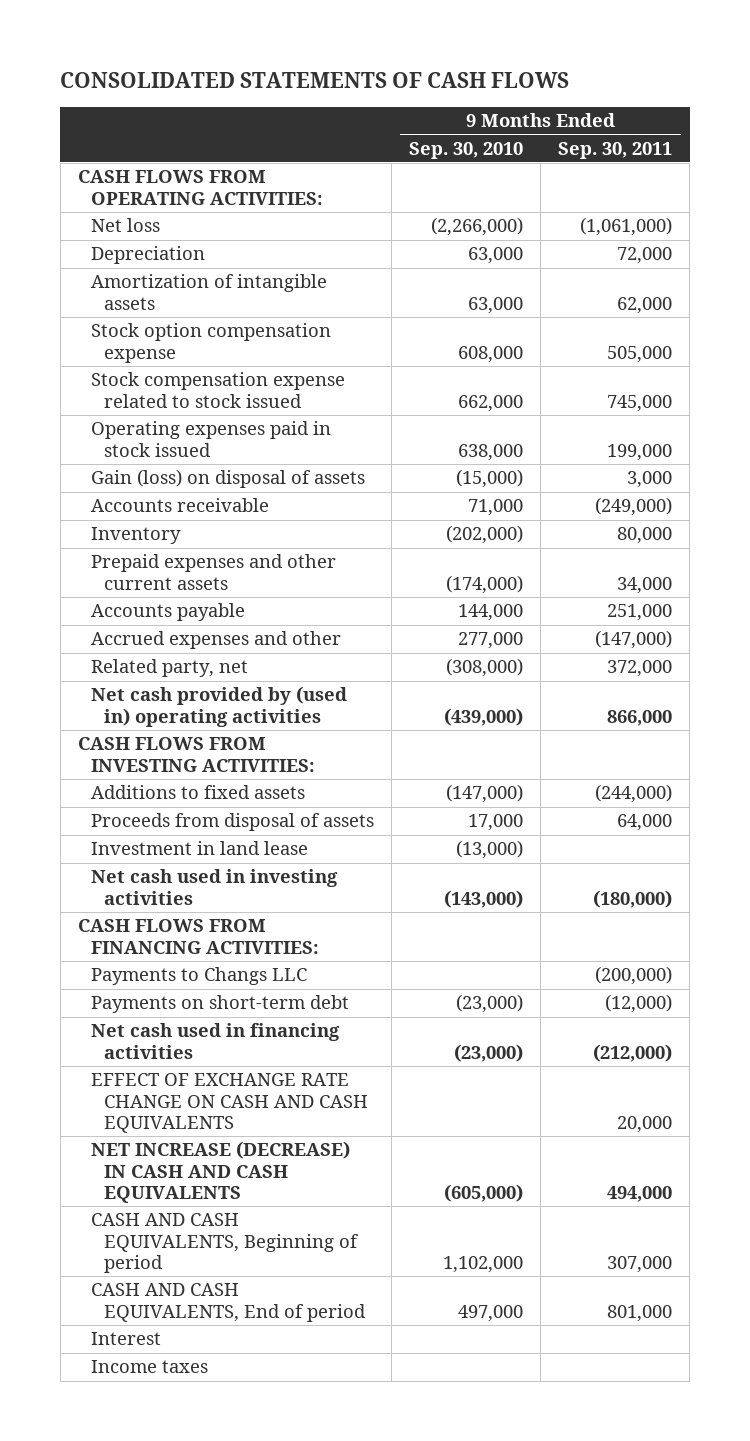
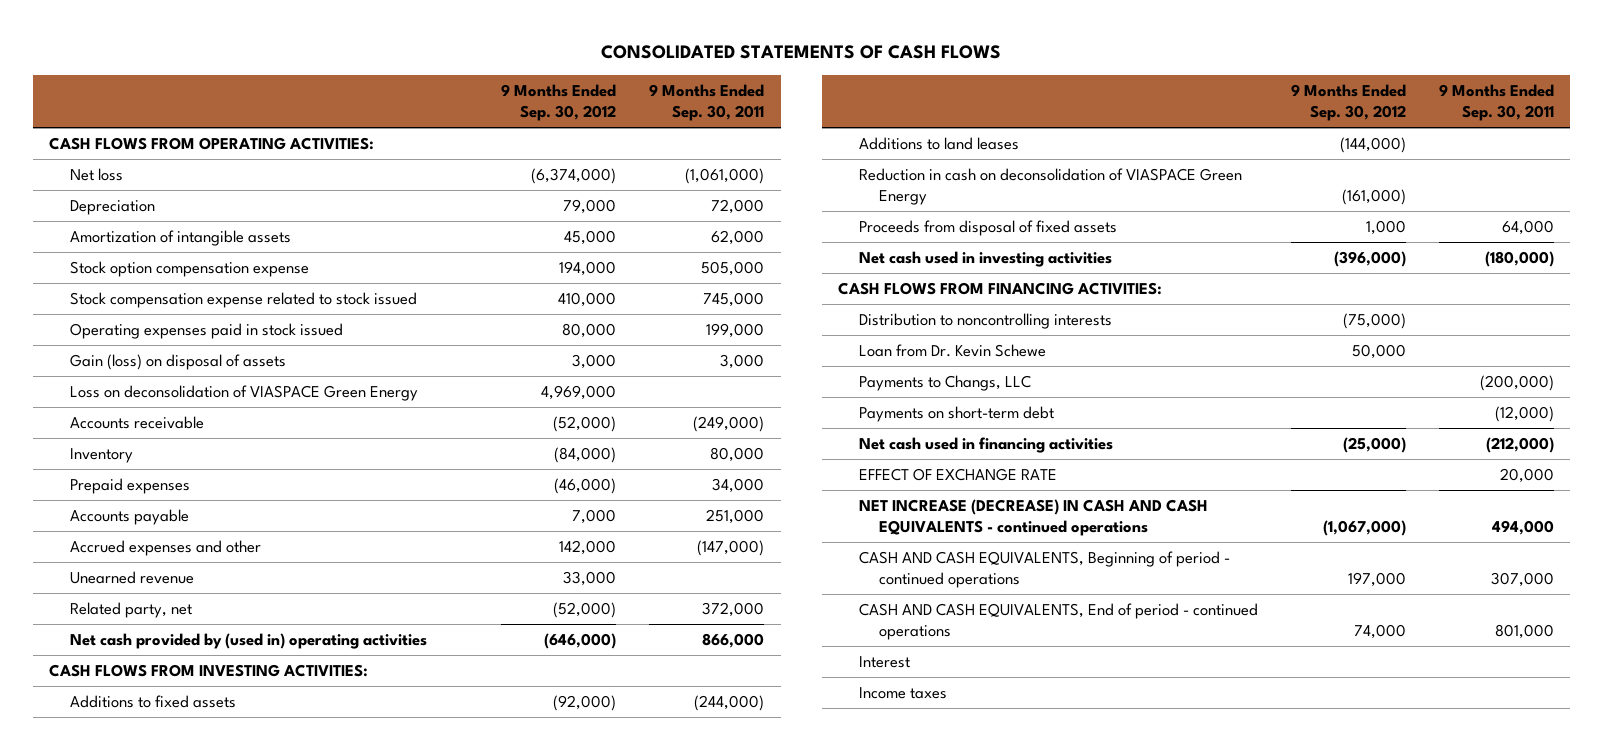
[409,141,524,159] Sep. 30, 2010 -> none
none -> [501,84,617,122] 9 Months Ended Sep. 30, 2012
none -> [69,385,418,402] Loss on deconsolidation of VIASPACE Green Energy
[91,554,337,590] Prepaid expenses and other current assets -> [69,478,190,495] Prepaid expenses
none -> [69,571,194,585] Unearned revenue
[91,841,309,856] Investment in land lease -> none
none -> [858,137,1019,151] Additions to land leases
none -> [858,168,1242,206] Reduction in cash on deconsolidation of VIASPACE Green Energy
[91,813,375,832] Proceeds from disposal of assets -> [858,220,1117,237] Proceeds from disposal of fixed assets
none -> [858,313,1112,330] Distribution to noncontrolling interests
none -> [858,344,1046,358] Loan from Dr. Kevin Schewe
[91,967,308,986] Payments to Changs LLC -> [858,375,1031,392] Payments to Changs, LLC
[91,1073,369,1133] EFFECT OF EXCHANGE RATE CHANGE ON CASH AND CASH EQUIVALENTS -> [858,468,1057,482] EFFECT OF EXCHANGE RATE
[91,1141,351,1203] NET INCREASE (DECREASE) IN CASH AND CASH EQUIVALENTS -> [858,499,1208,537] NET INCREASE (DECREASE) IN CASH AND CASH EQUIVALENTS - continued operations
[91,1213,360,1273] CASH AND CASH EQUIVALENTS, Beginning of period -> [858,551,1230,589] CASH AND CASH EQUIVALENTS, Beginning of period - continued operations
[91,1283,367,1322] CASH AND CASH EQUIVALENTS, End of period -> [858,603,1258,641] CASH AND CASH EQUIVALENTS, End of period - continued operations

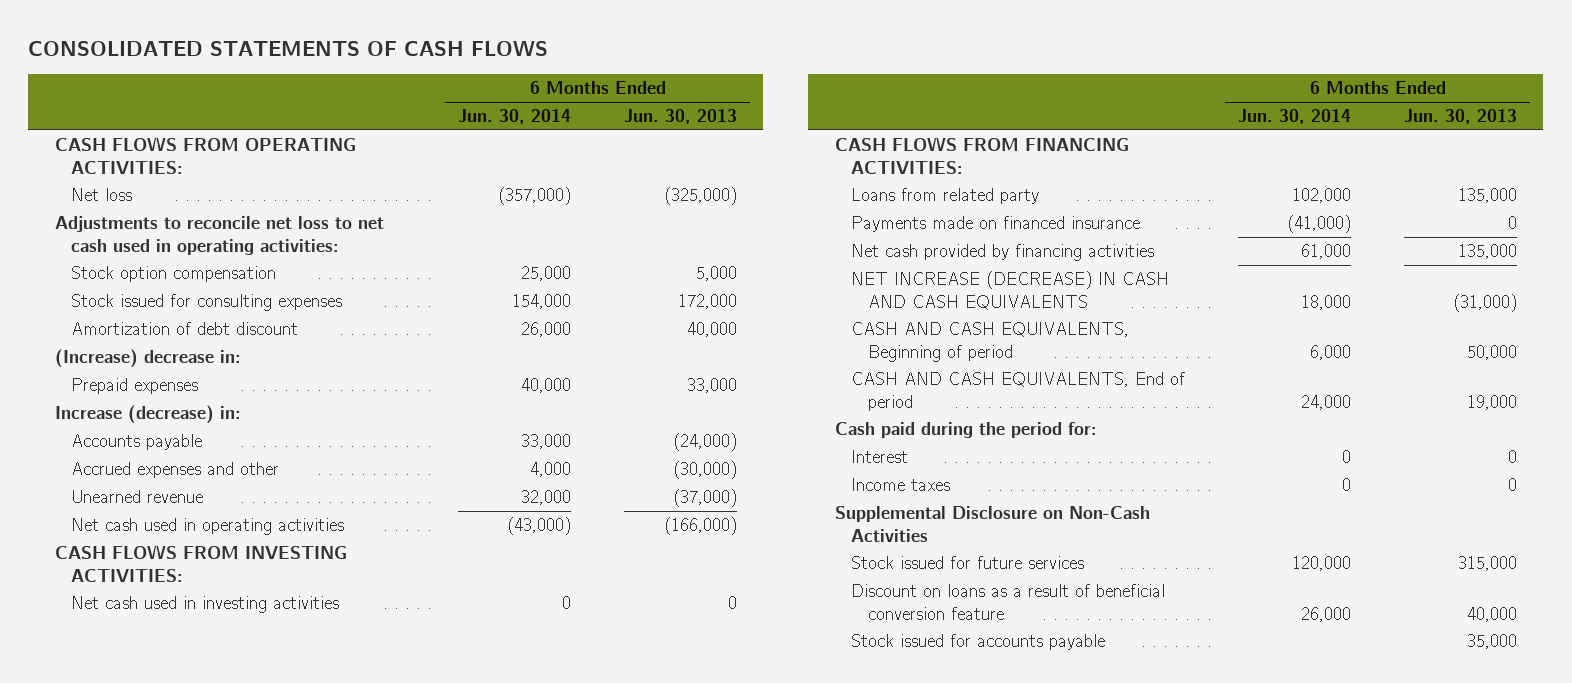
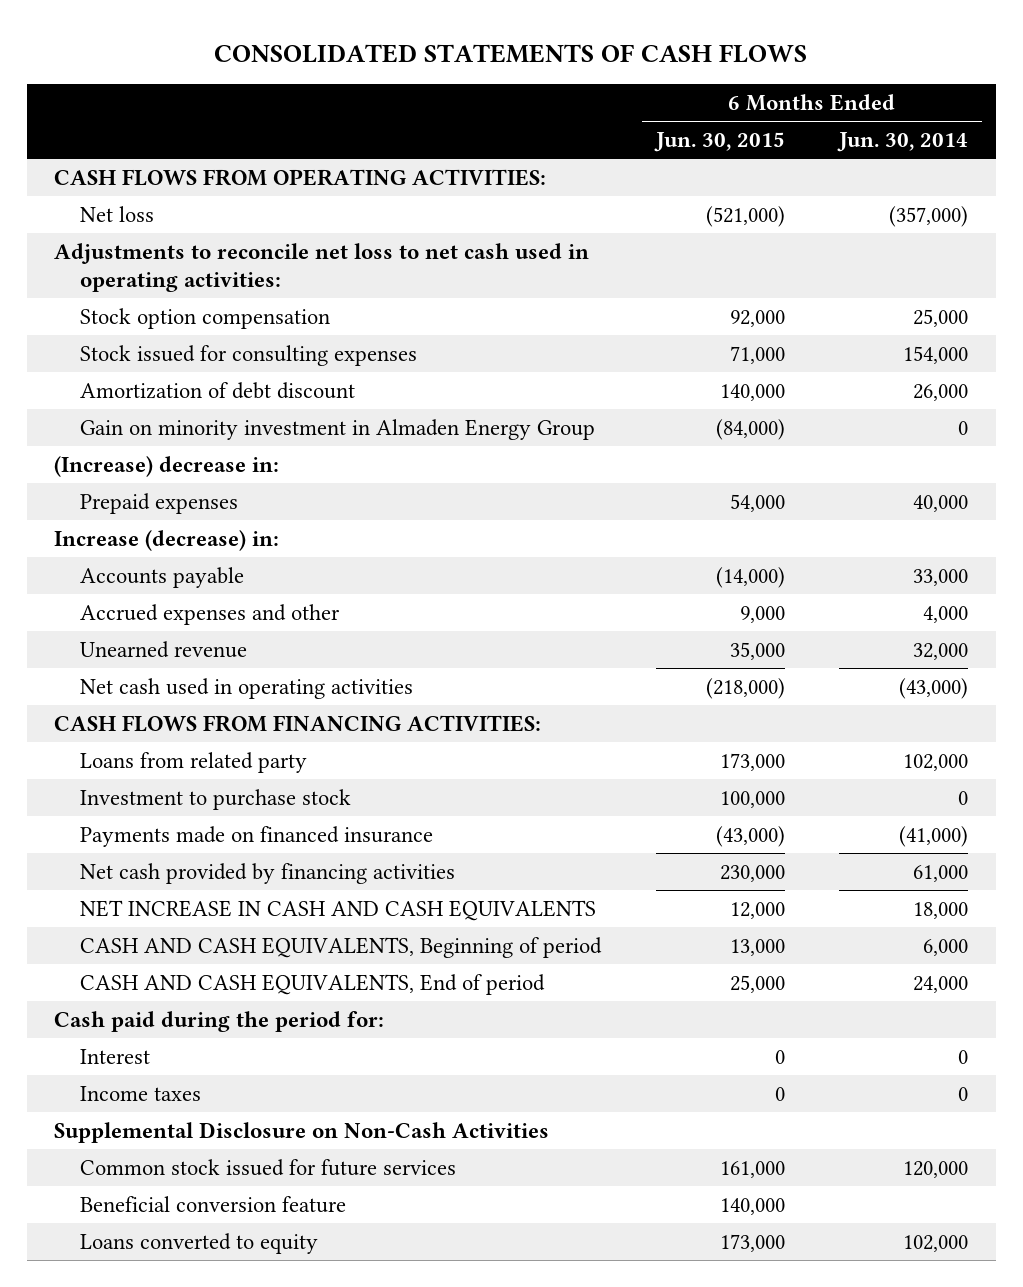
[623,109,737,125] Jun. 30, 2013 -> none
none -> [653,131,785,152] Jun. 30, 2015
none -> [79,418,595,440] Gain on minority investment in Almaden Energy Group
[54,544,347,582] CASH FLOWS FROM INVESTING ACTIVITIES: -> none
[71,596,340,614] Net cash used in investing activities -> none
none -> [79,788,351,810] Investment to purchase stock
[851,271,1170,310] NET INCREASE (DECREASE) IN CASH AND CASH EQUIVALENTS -> [79,899,596,921] NET INCREASE IN CASH AND CASH EQUIVALENTS
[851,584,1166,620] Discount on loans as a result of beneficial conversion feature -> none
[851,634,1106,651] Stock issued for accounts payable -> none
[851,556,1085,570] Stock issued for future services -> [79,1158,456,1176] Common stock issued for future services
none -> [79,1195,346,1213] Beneficial conversion feature
none -> [79,1232,318,1254] Loans converted to equity

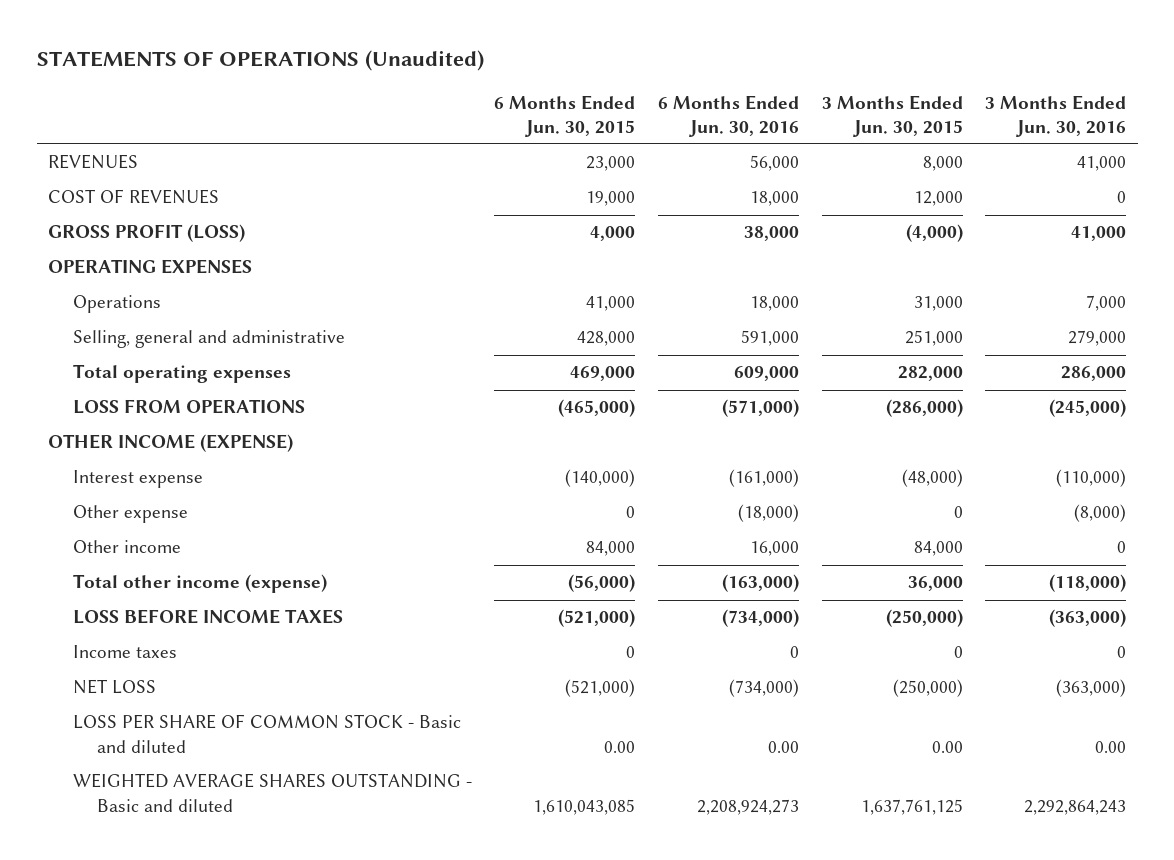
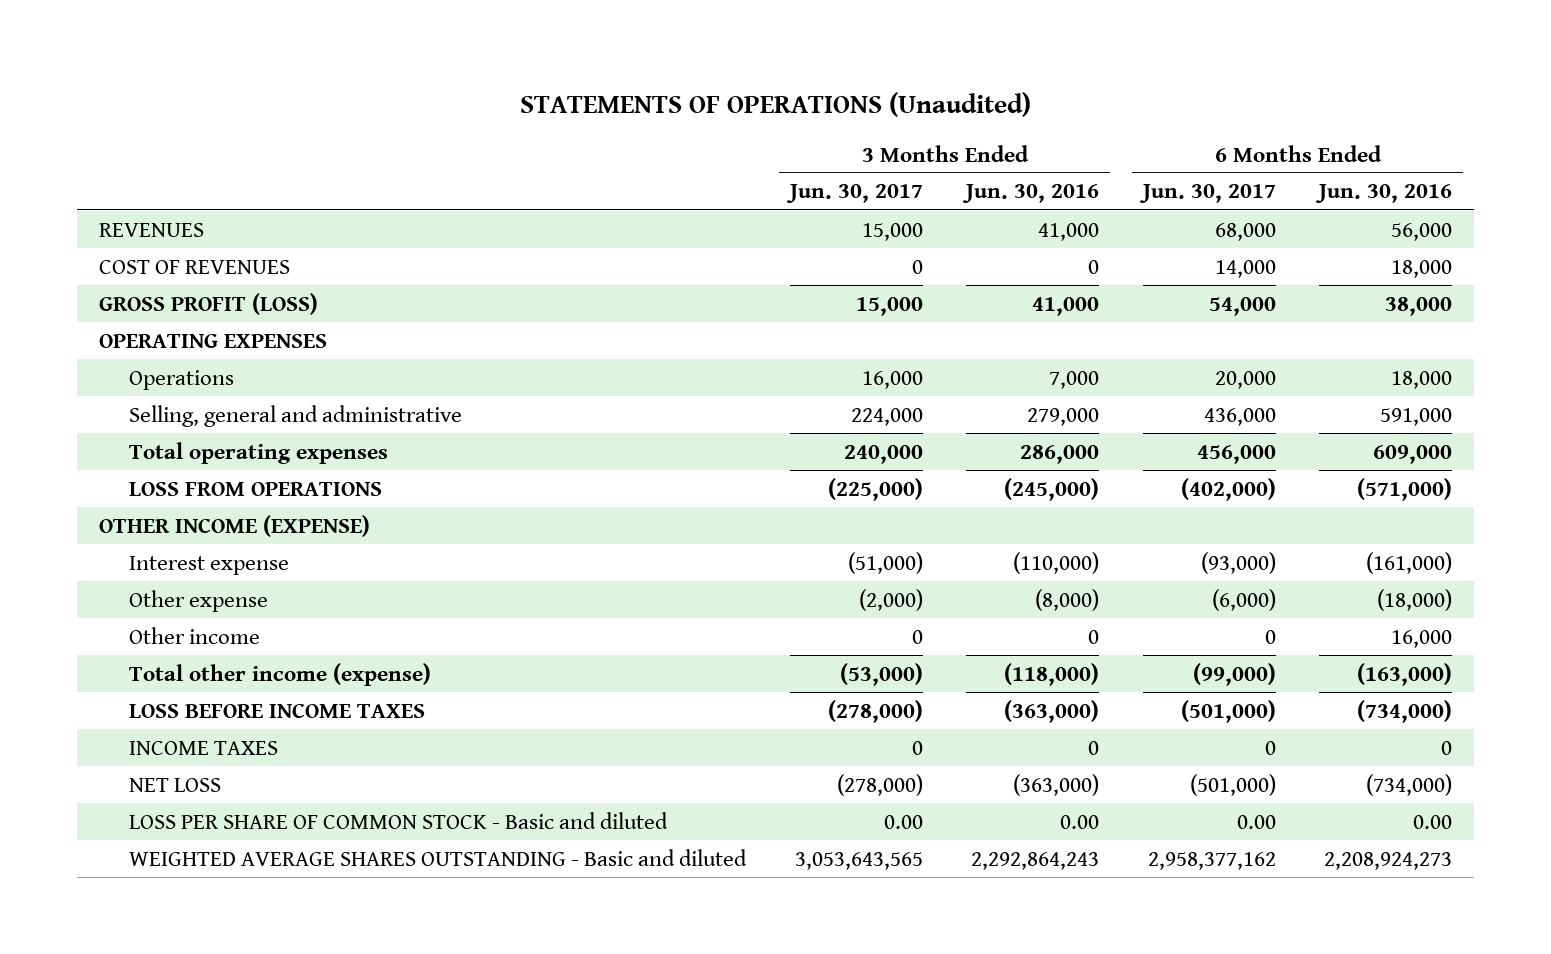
[494,94,636,137] 6 Months Ended Jun. 30, 2015 -> none
[821,94,963,137] 3 Months Ended Jun. 30, 2015 -> none
none -> [785,184,923,204] Jun. 30, 2017
none -> [1138,184,1276,204] Jun. 30, 2017
[72,645,177,659] Income taxes -> [129,740,279,755] INCOME TAXES

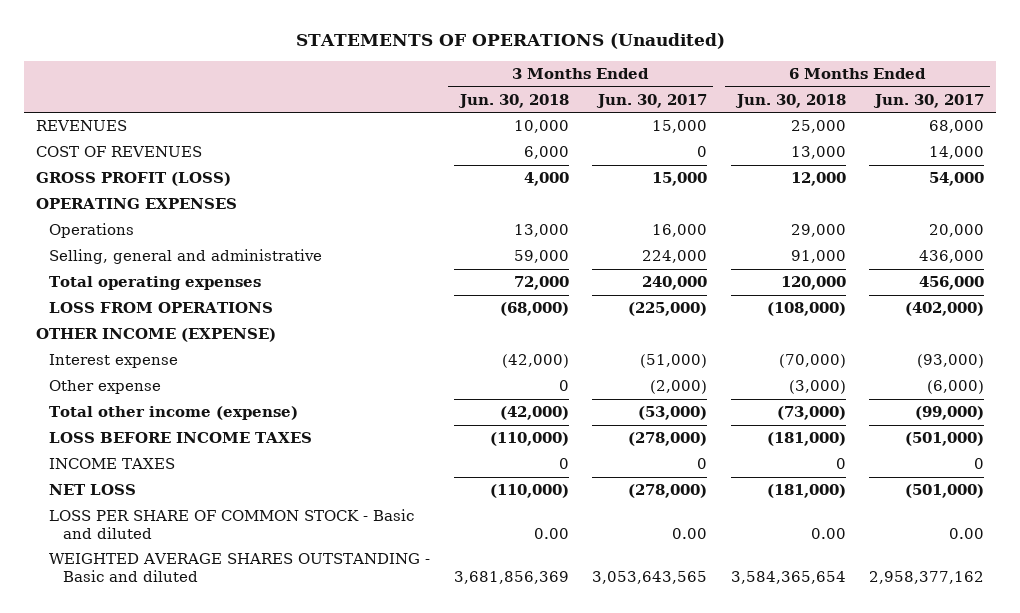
[962,184,1100,204] Jun. 30, 2016 -> none
[1315,184,1453,204] Jun. 30, 2016 -> none
none -> [457,93,569,108] Jun. 30, 2018
none -> [734,93,846,108] Jun. 30, 2018
[129,626,261,644] Other income -> none

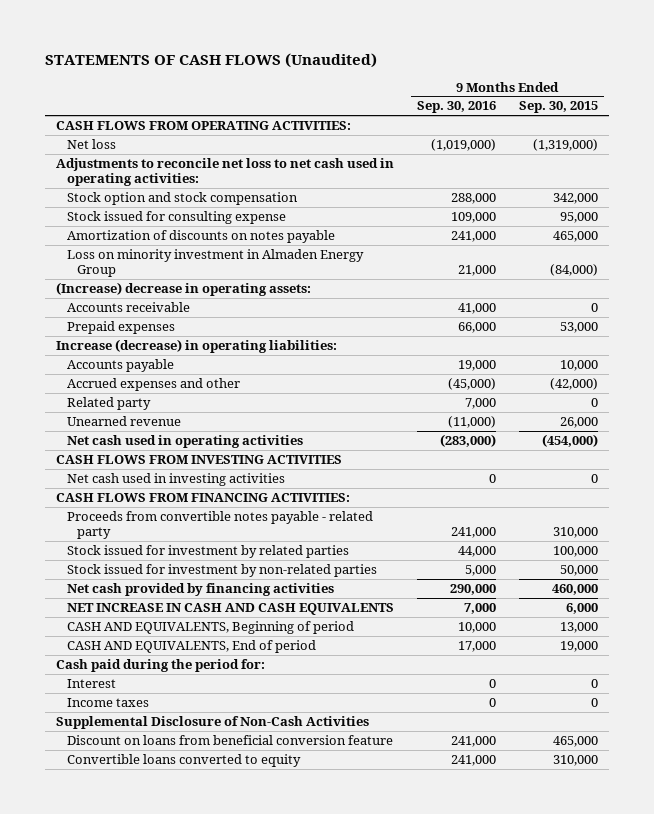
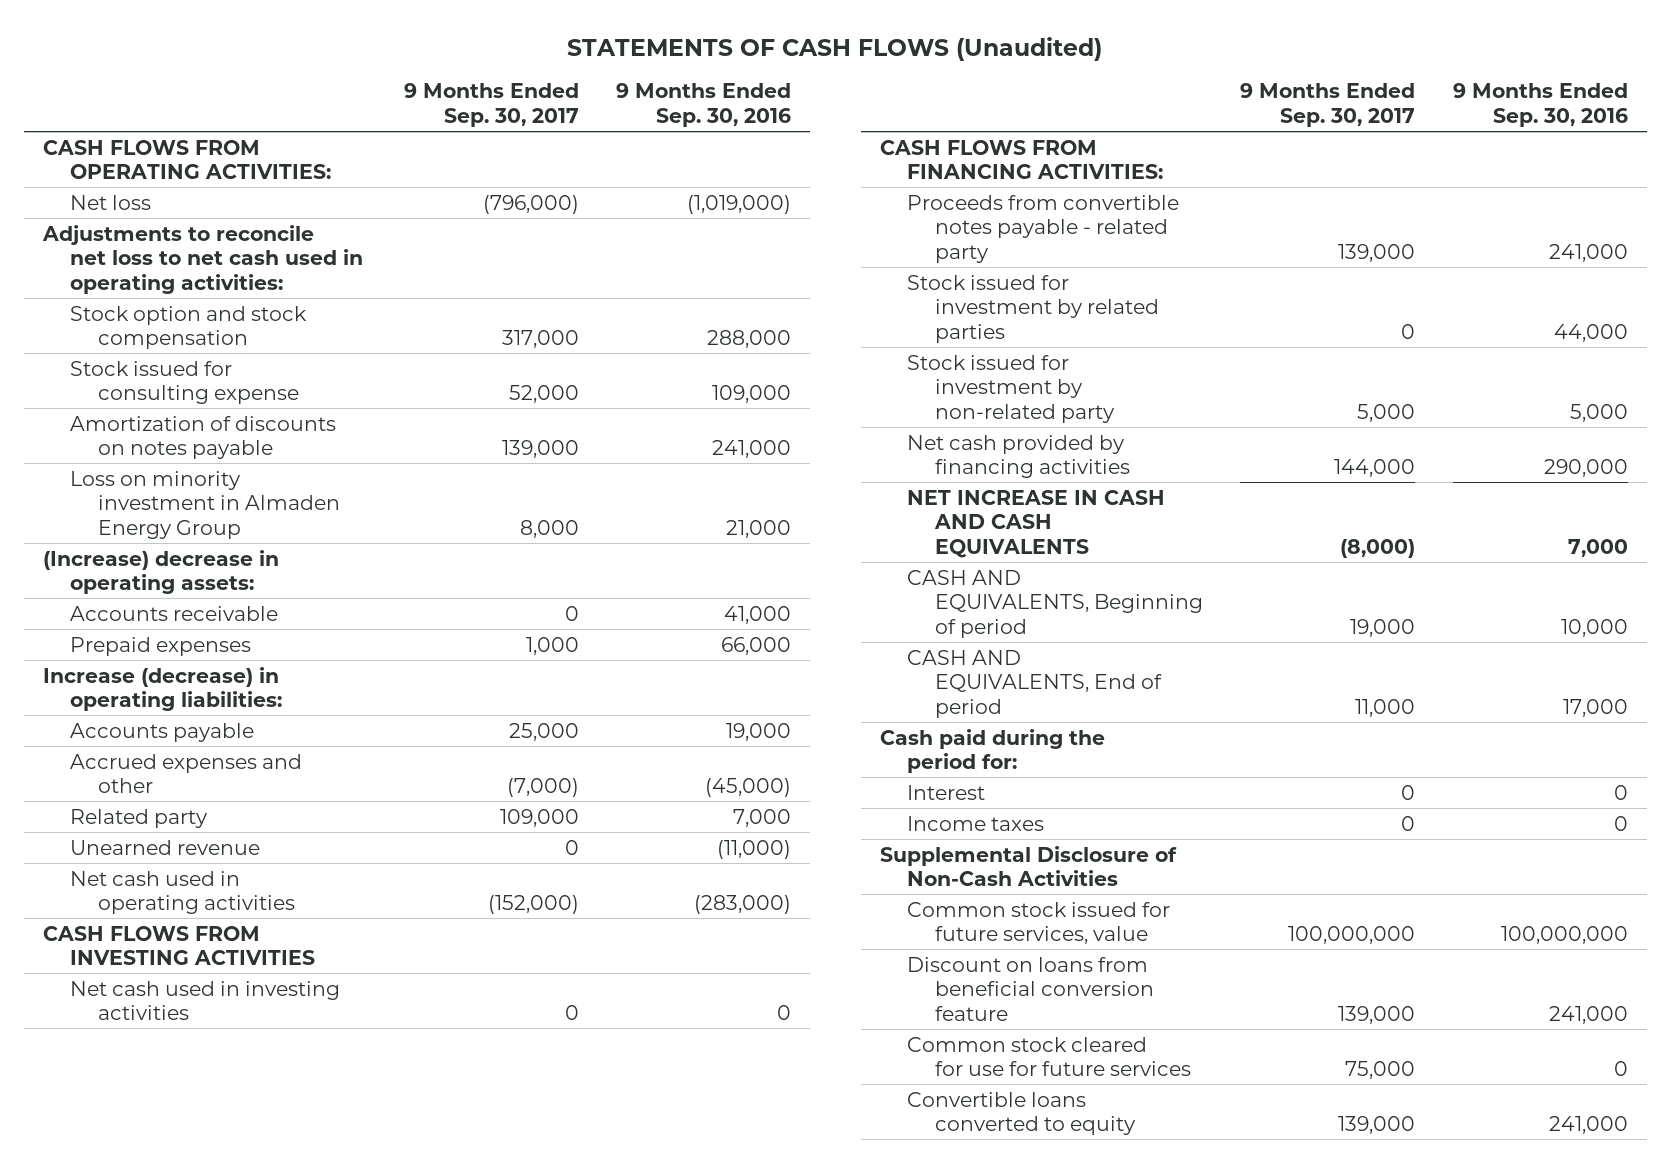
[518,101,598,114] Sep. 30, 2015 -> none
none -> [403,83,579,127] 9 Months Ended Sep. 30, 2017
[66,563,377,577] Stock issued for investment by non-related parties -> [907,354,1115,423] Stock issued for investment by non-related party
none -> [907,901,1171,945] Common stock issued for future services, value
none -> [907,1036,1191,1077] Common stock cleared for use for future services

